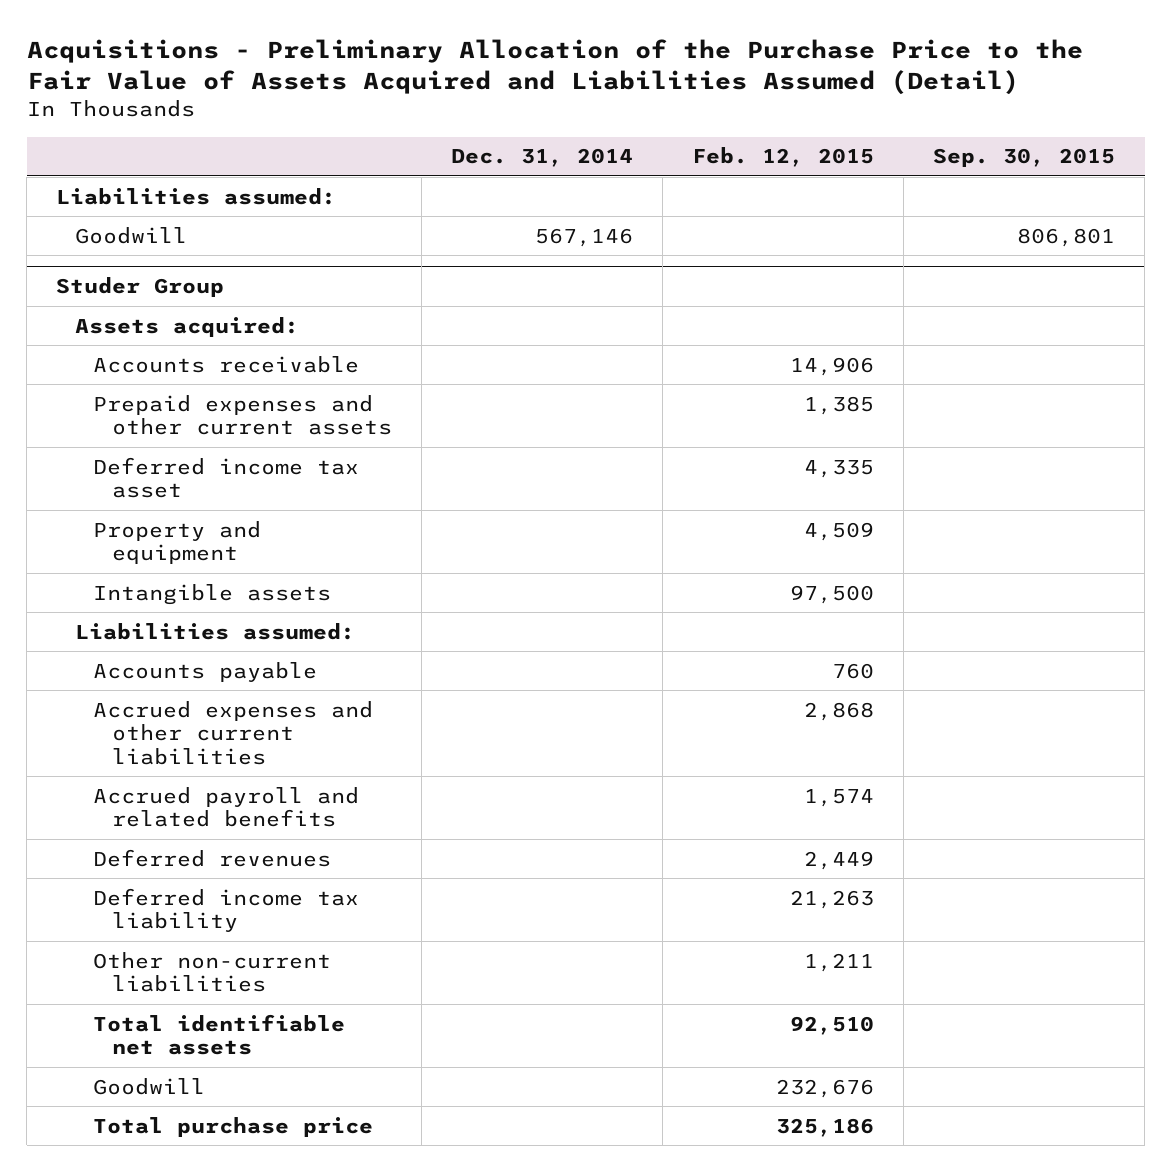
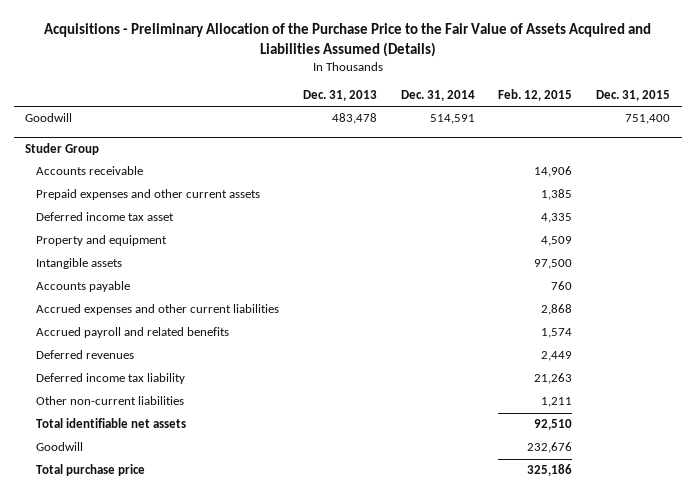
[26,38,1083,96] Acquisitions - Preliminary Allocation of the Purchase Price to the Fair Value of Assets Acquired and Liabilities Assumed (Detail) -> [43,22,651,57] Acquisitions - Preliminary Allocation of the Purchase Price to the Fair Value of Assets Acquired and Liabilities Assumed (Details)
[933,148,1116,168] Sep. 30, 2015 -> none
none -> [302,90,377,102] Dec. 31, 2013
none -> [595,90,670,102] Dec. 31, 2015
[56,187,337,205] Liabilities assumed: -> none
[534,227,633,247] 567,146 -> [429,114,475,125] 514,591
[74,316,299,337] Assets acquired: -> none
[74,622,355,640] Liabilities assumed: -> none

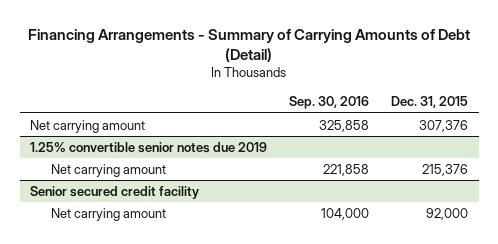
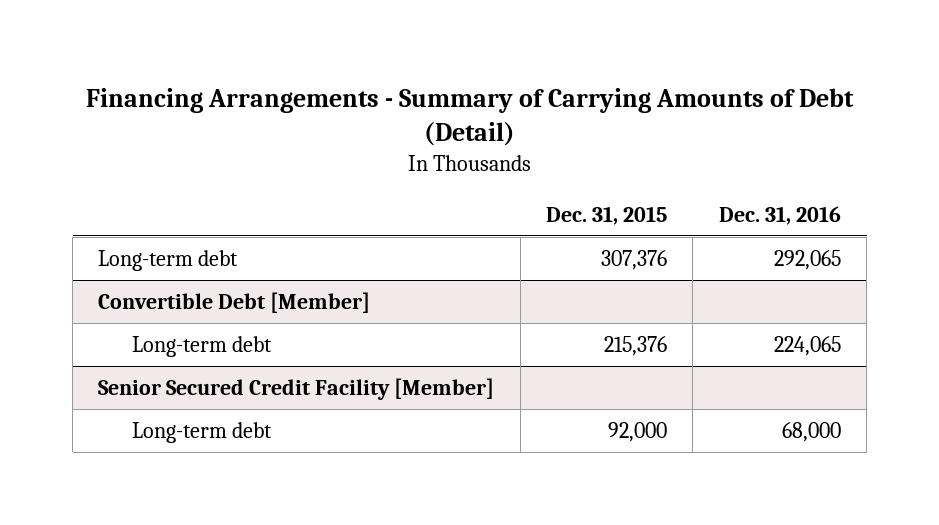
[289,96,370,110] Sep. 30, 2016 -> none
none -> [718,205,841,225] Dec. 31, 2016
[30,119,146,133] Net carrying amount -> [98,250,239,272] Long-term debt
[30,141,268,153] 1.25% convertible senior notes due 2019 -> [98,292,371,314] Convertible Debt [Member]
[50,163,166,177] Net carrying amount -> [131,336,272,358] Long-term debt
[30,185,200,199] Senior secured credit facility -> [98,378,495,401] Senior Secured Credit Facility [Member]
[50,207,166,221] Net carrying amount -> [131,422,272,444] Long-term debt

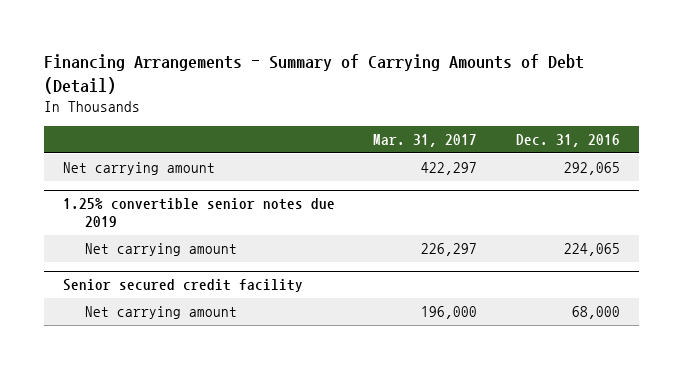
[546,205,668,225] Dec. 31, 2015 -> none
none -> [373,134,478,148] Mar. 31, 2017
[98,250,239,272] Long-term debt -> [62,162,215,176] Net carrying amount
[98,292,371,314] Convertible Debt [Member] -> [62,198,335,228] 1.25% convertible senior notes due 2019
[131,336,272,358] Long-term debt -> [84,243,237,257] Net carrying amount
[98,378,495,401] Senior Secured Credit Facility [Member] -> [62,279,303,293] Senior secured credit facility
[131,422,272,444] Long-term debt -> [84,306,237,320] Net carrying amount

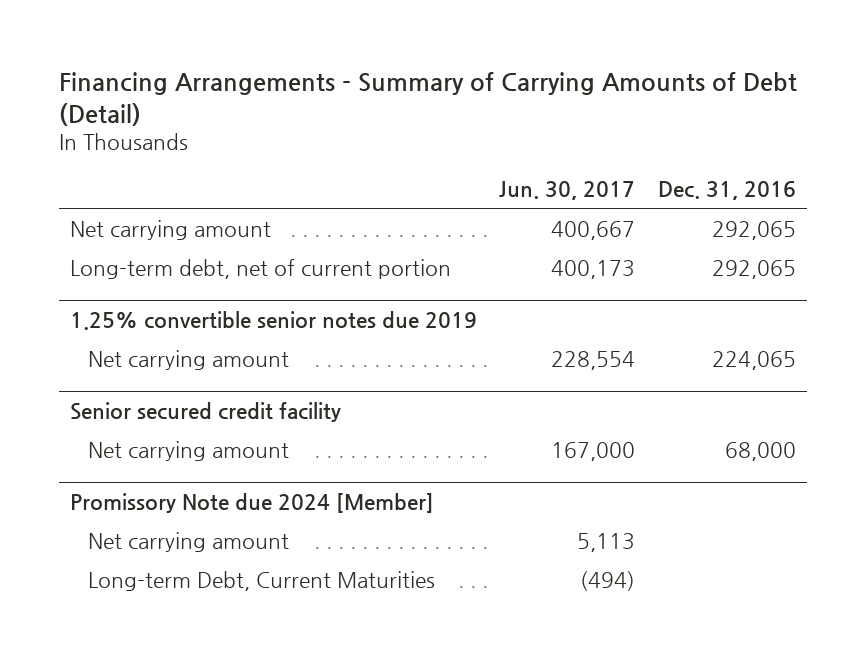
[373,134,478,148] Mar. 31, 2017 -> none
none -> [499,181,636,201] Jun. 30, 2017
none -> [69,258,451,279] Long-term debt, net of current portion
none -> [69,492,434,513] Promissory Note due 2024 [Member]
none -> [87,531,289,552] Net carrying amount
none -> [87,570,435,591] Long-term Debt, Current Maturities

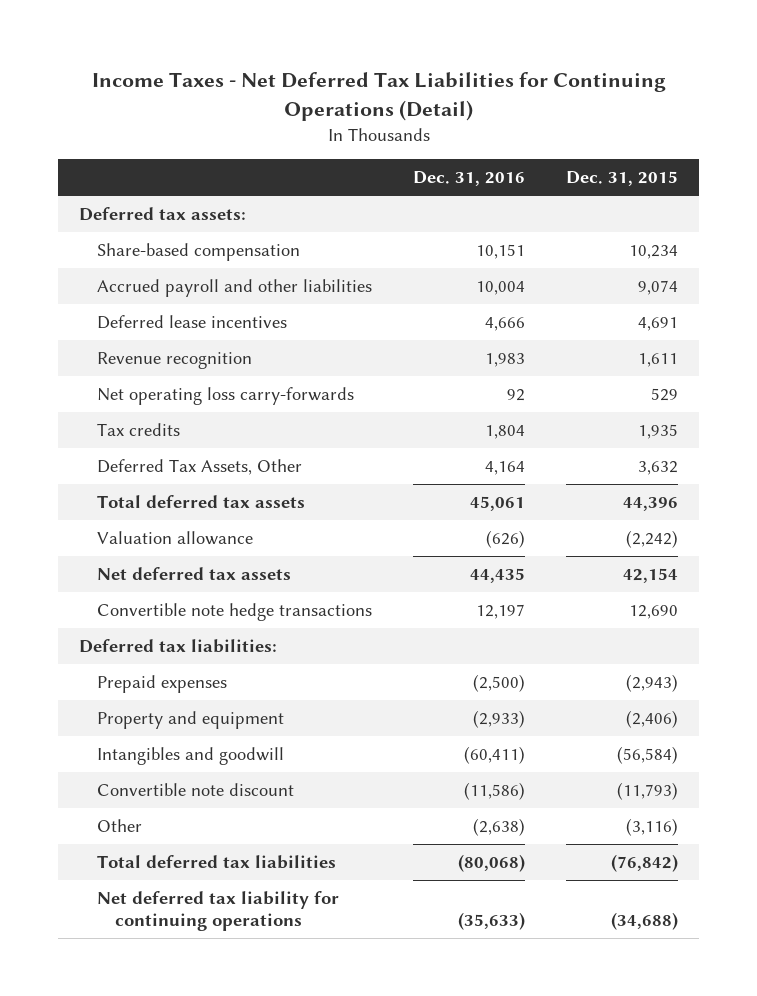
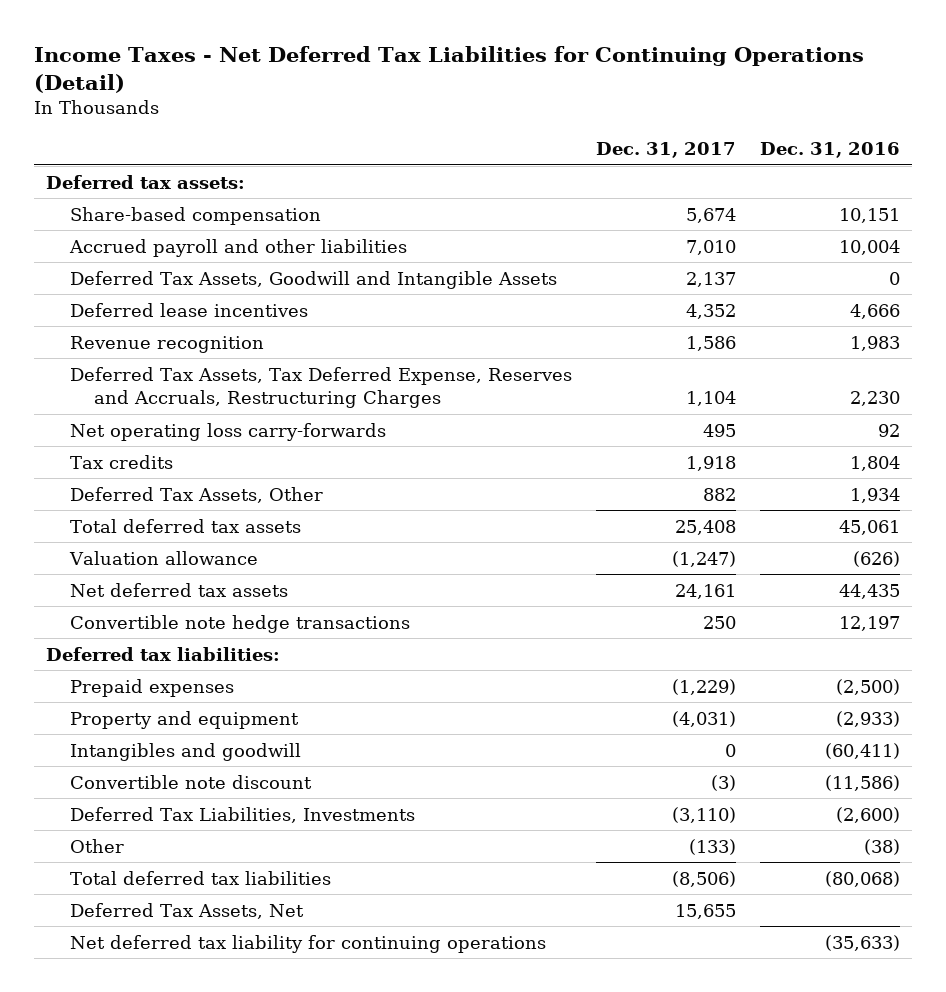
[566,171,679,187] Dec. 31, 2015 -> none
none -> [596,142,737,159] Dec. 31, 2017
none -> [69,270,557,289] Deferred Tax Assets, Goodwill and Intangible Assets
none -> [69,366,572,409] Deferred Tax Assets, Tax Deferred Expense, Reserves and Accruals, Restructuring Charges
[485,461,526,476] 4,164 -> [850,487,901,503] 1,934
none -> [69,806,415,823] Deferred Tax Liabilities, Investments
[473,818,526,837] (2,638) -> [864,838,901,855] (38)
none -> [69,902,304,919] Deferred Tax Assets, Net

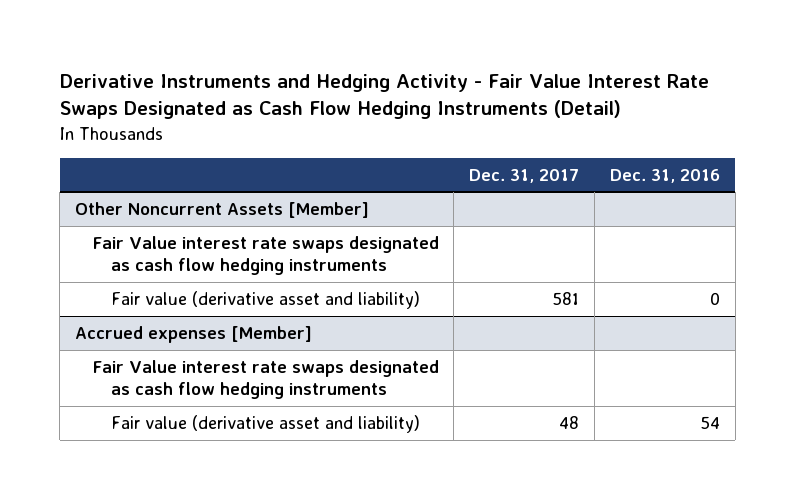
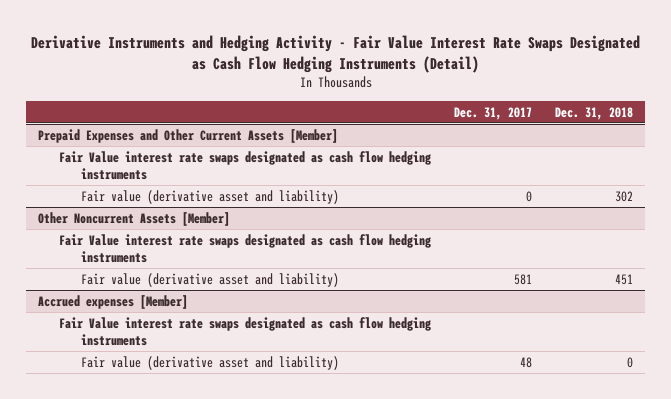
[609,168,720,183] Dec. 31, 2016 -> none
none -> [555,106,634,120] Dec. 31, 2018
none -> [37,128,338,143] Prepaid Expenses and Other Current Assets [Member]
none -> [59,150,432,181] Fair Value interest rate swaps designated as cash flow hedging instruments
none -> [80,189,339,204] Fair value (derivative asset and liability)

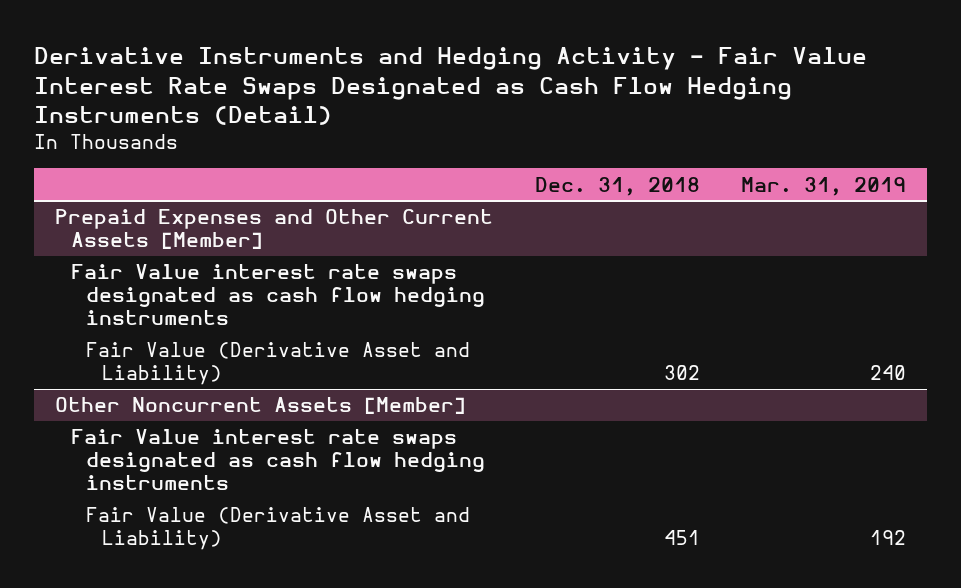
[454,106,533,120] Dec. 31, 2017 -> none
none -> [741,176,907,196] Mar. 31, 2019
[80,189,339,204] Fair value (derivative asset and liability) -> [86,342,471,386] Fair Value (Derivative Asset and Liability)
[37,294,188,309] Accrued expenses [Member] -> none
[59,316,432,347] Fair Value interest rate swaps designated as cash flow hedging instruments -> none
[80,355,339,370] Fair value (derivative asset and liability) -> none
[80,272,339,287] Fair value (derivative asset and liability) -> [86,507,471,551] Fair Value (Derivative Asset and Liability)

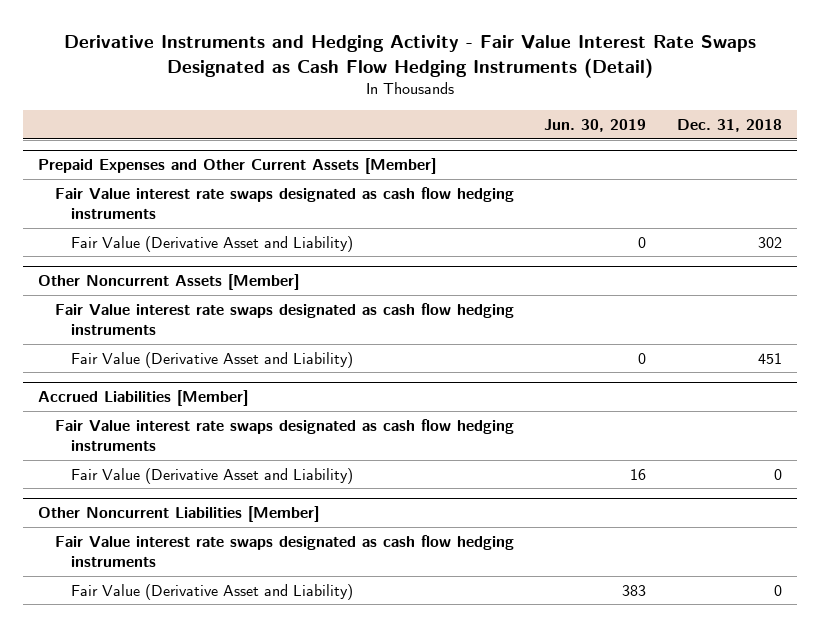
[741,176,907,196] Mar. 31, 2019 -> none
none -> [544,119,647,133] Jun. 30, 2019
none -> [38,389,249,406] Accrued Liabilities [Member]
none -> [54,418,514,452] Fair Value interest rate swaps designated as cash flow hedging instruments
none -> [70,467,353,484] Fair Value (Derivative Asset and Liability)
none -> [38,505,320,522] Other Noncurrent Liabilities [Member]
none -> [54,534,514,568] Fair Value interest rate swaps designated as cash flow hedging instruments
none -> [70,583,353,600] Fair Value (Derivative Asset and Liability)

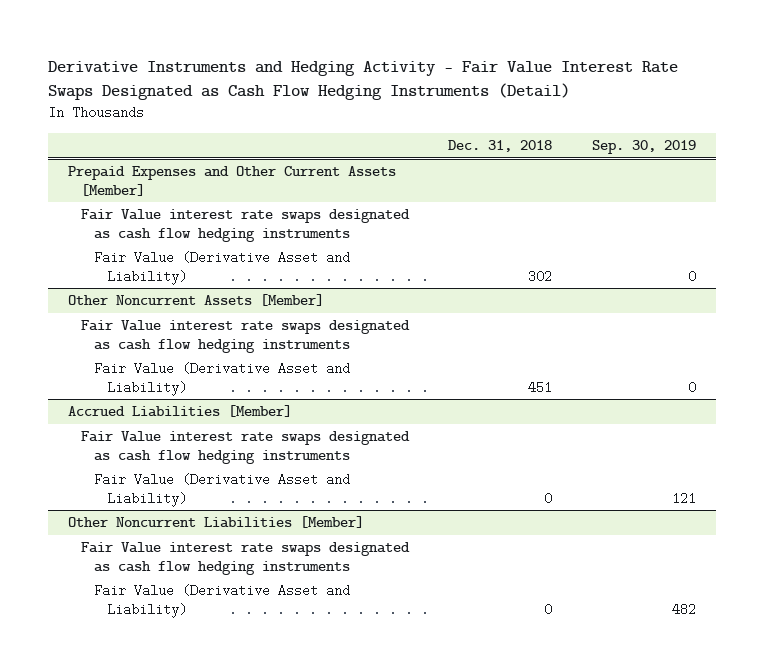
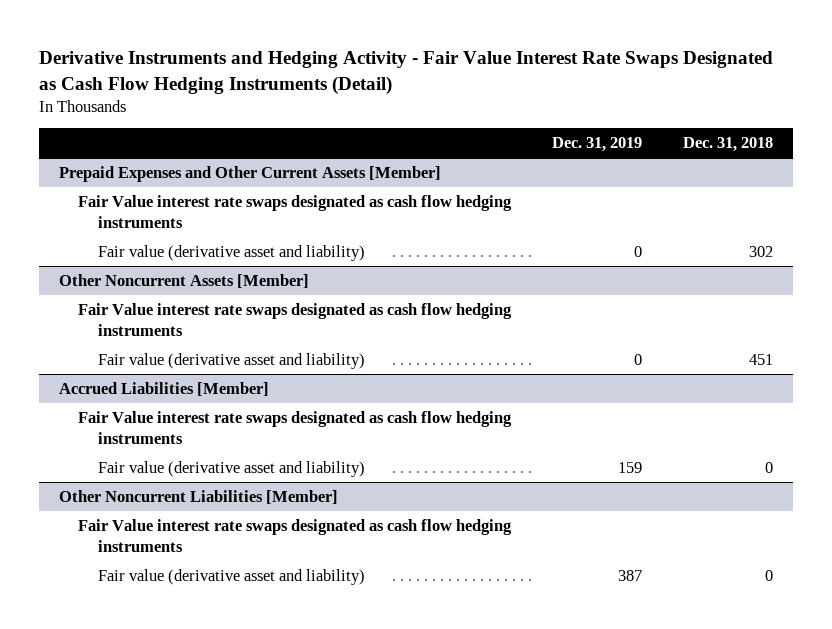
[592,140,697,155] Sep. 30, 2019 -> none
none -> [551,136,642,152] Dec. 31, 2019
[93,251,350,285] Fair Value (Derivative Asset and Liability) -> [97,244,365,261] Fair value (derivative asset and liability)
[93,362,350,396] Fair Value (Derivative Asset and Liability) -> [97,352,365,369] Fair value (derivative asset and liability)
[93,473,350,507] Fair Value (Derivative Asset and Liability) -> [97,460,365,477] Fair value (derivative asset and liability)
[93,584,350,618] Fair Value (Derivative Asset and Liability) -> [97,568,365,585] Fair value (derivative asset and liability)

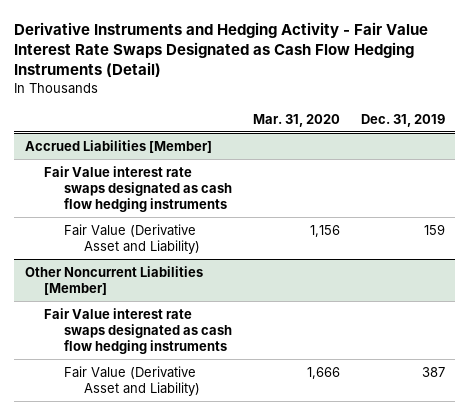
[682,136,773,152] Dec. 31, 2018 -> none
none -> [253,113,341,127] Mar. 31, 2020
[59,165,442,182] Prepaid Expenses and Other Current Assets [Member] -> none
[78,194,513,228] Fair Value interest rate swaps designated as cash flow hedging instruments -> none
[97,244,365,261] Fair value (derivative asset and liability) -> none
[59,273,310,288] Other Noncurrent Assets [Member] -> none
[78,302,513,336] Fair Value interest rate swaps designated as cash flow hedging instruments -> none
[97,352,365,369] Fair value (derivative asset and liability) -> none
[97,460,365,477] Fair value (derivative asset and liability) -> [64,223,201,254] Fair Value (Derivative Asset and Liability)
[97,568,365,585] Fair value (derivative asset and liability) -> [64,365,201,396] Fair Value (Derivative Asset and Liability)

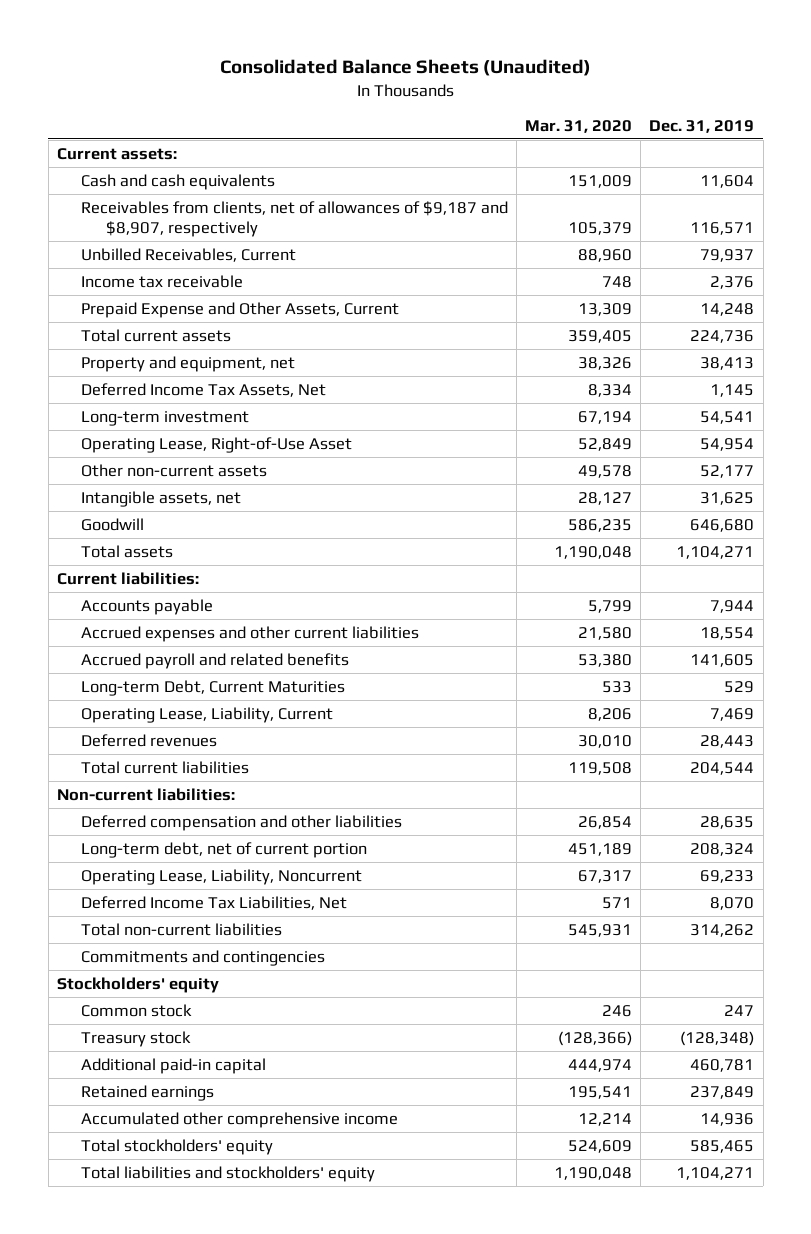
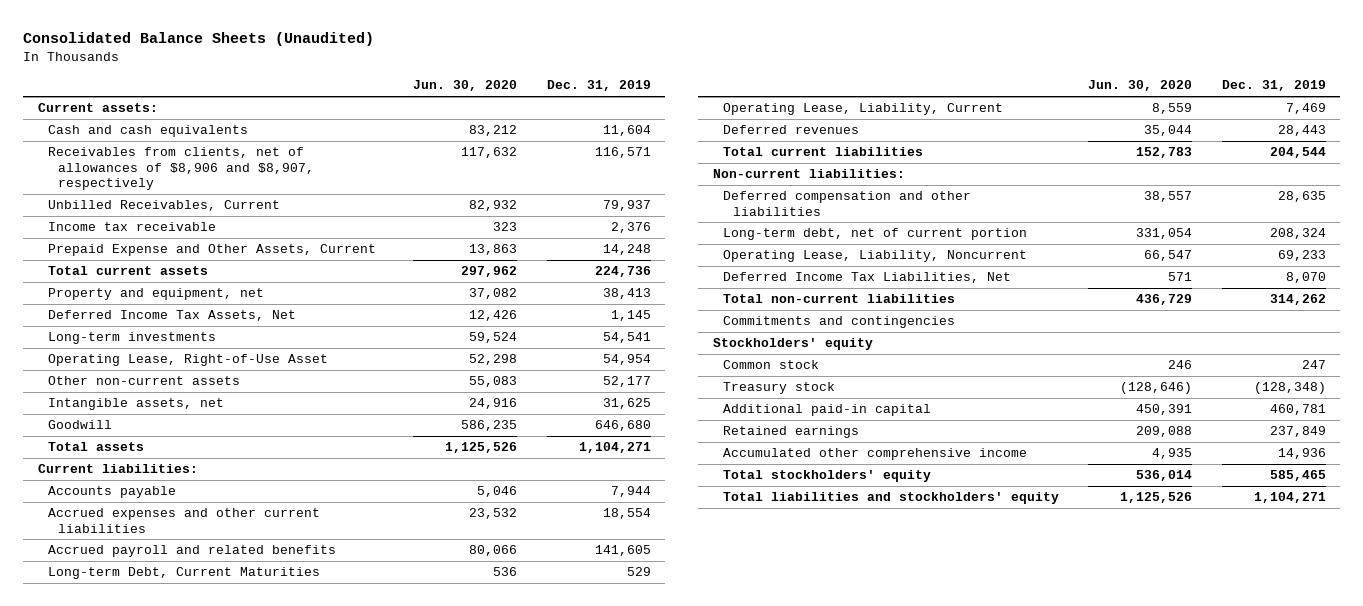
[525,119,633,133] Mar. 31, 2020 -> none
none -> [413,80,518,92] Jun. 30, 2020
[81,200,509,237] Receivables from clients, net of allowances of $9,187 and $8,907, respectively -> [47,147,314,190] Receivables from clients, net of allowances of $8,906 and $8,907, respectively
[81,410,250,426] Long-term investment -> [47,332,216,345] Long-term investments

